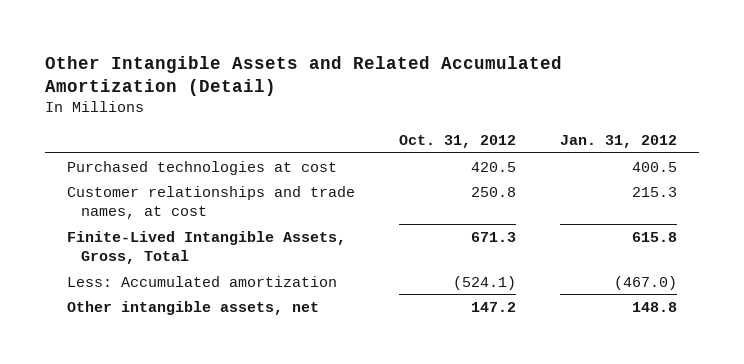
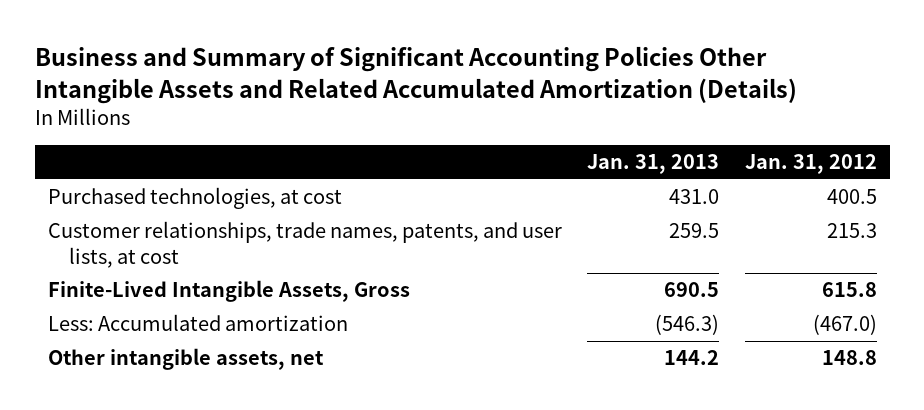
[45,55,563,97] Other Intangible Assets and Related Accumulated Amortization (Detail) -> [34,46,797,104] Business and Summary of Significant Accounting Policies Other Intangible Assets and Related Accumulated Amortization (Details)
[399,135,517,149] Oct. 31, 2012 -> none
none -> [587,154,720,175] Jan. 31, 2013
[67,160,338,175] Purchased technologies at cost -> [47,187,342,210] Purchased technologies, at cost
[67,185,356,220] Customer relationships and trade names, at cost -> [47,221,562,268] Customer relationships, trade names, patents, and user lists, at cost
[67,230,347,265] Finite-Lived Intangible Assets, Gross, Total -> [47,280,410,303] Finite-Lived Intangible Assets, Gross

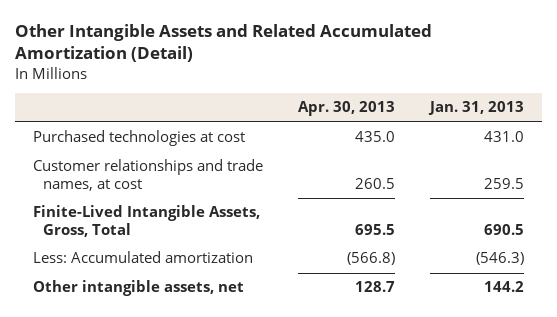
[34,46,797,104] Business and Summary of Significant Accounting Policies Other Intangible Assets and Related Accumulated Amortization (Details) -> [14,24,432,63] Other Intangible Assets and Related Accumulated Amortization (Detail)
[744,154,877,175] Jan. 31, 2012 -> none
none -> [297,101,395,117] Apr. 30, 2013
[47,187,342,210] Purchased technologies, at cost -> [32,130,245,147] Purchased technologies at cost
[47,221,562,268] Customer relationships, trade names, patents, and user lists, at cost -> [32,159,263,192] Customer relationships and trade names, at cost
[47,280,410,303] Finite-Lived Intangible Assets, Gross -> [32,205,260,238] Finite-Lived Intangible Assets, Gross, Total

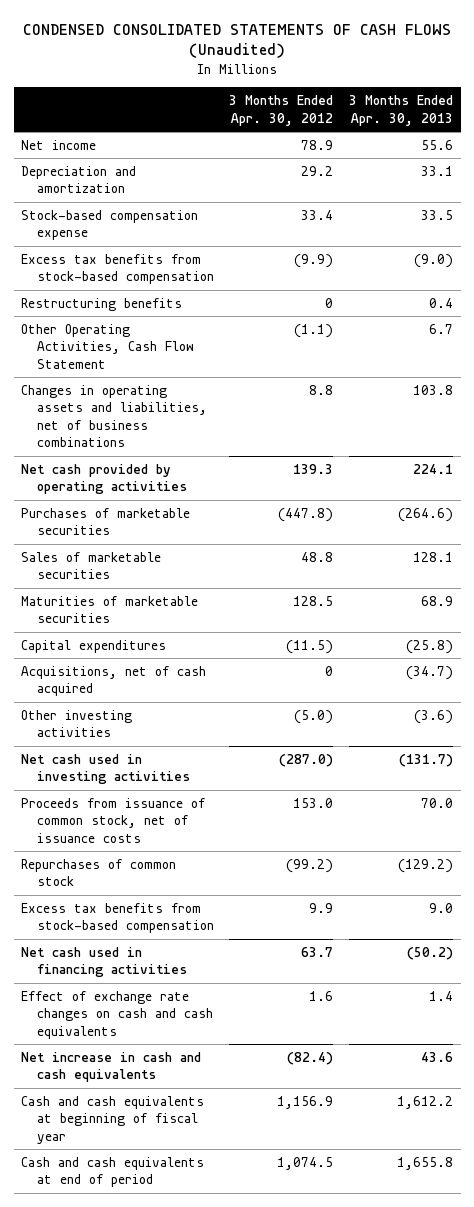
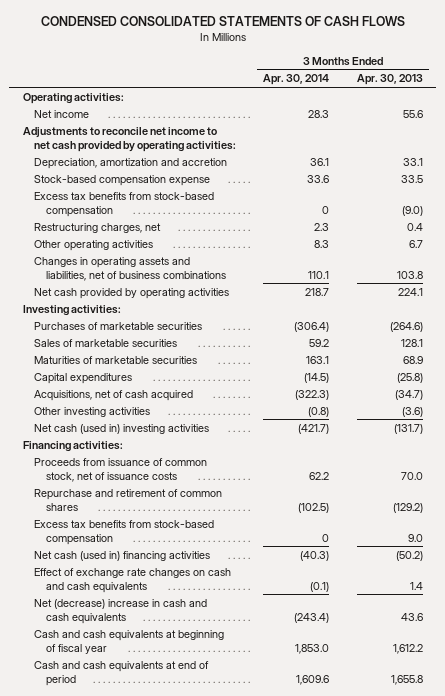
[23,23,452,59] CONDENSED CONSOLIDATED STATEMENTS OF CASH FLOWS (Unaudited) -> [40,16,405,27] CONDENSED CONSOLIDATED STATEMENTS OF CASH FLOWS
[229,95,334,126] 3 Months Ended Apr. 30, 2012 -> none
none -> [263,74,330,86] Apr. 30, 2014
none -> [22,92,124,104] Operating activities:
none -> [22,126,237,152] Adjustments to reconcile net income to net cash provided by operating activities:
[21,165,137,194] Depreciation and amortization -> [34,157,228,169] Depreciation, amortization and accretion
[21,297,183,311] Restructuring benefits -> [34,222,162,233] Restructuring charges, net
[21,323,195,369] Other Operating Activities, Cash Flow Statement -> [34,239,154,251] Other operating activities
none -> [22,304,121,316] Investing activities:
[21,753,191,785] Net cash used in investing activities -> [34,423,210,434] Net cash (used in) investing activities
none -> [22,440,123,452] Financing activities:
[21,858,177,887] Repurchases of common stock -> [34,488,223,511] Repurchase and retirement of common shares
[21,946,188,978] Net cash used in financing activities -> [34,550,211,561] Net cash (used in) financing activities
[21,1051,202,1083] Net increase in cash and cash equivalents -> [34,598,208,624] Net (decrease) increase in cash and cash equivalents

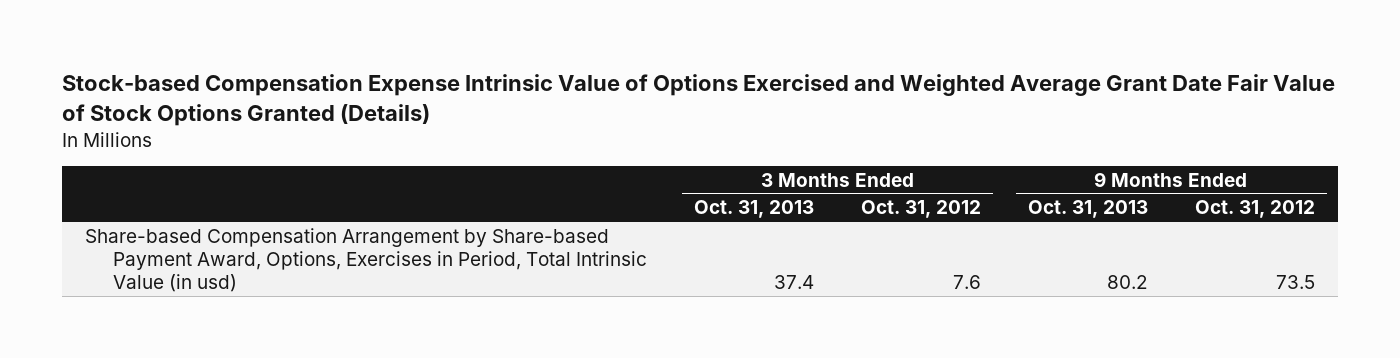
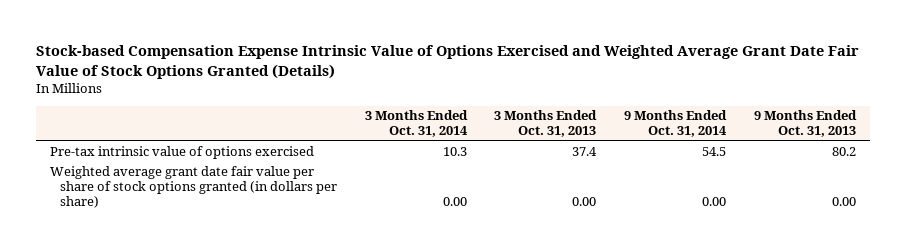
[860,200,981,219] Oct. 31, 2012 -> none
[1194,200,1315,219] Oct. 31, 2012 -> none
none -> [364,110,468,138] 3 Months Ended Oct. 31, 2014
none -> [624,110,728,138] 9 Months Ended Oct. 31, 2014
[85,227,648,293] Share-based Compensation Arrangement by Share-based Payment Award, Options, Exercises in Period, Total Intrinsic Value (in usd) -> [50,146,315,160] Pre-tax intrinsic value of options exercised
none -> [50,166,338,209] Weighted average grant date fair value per share of stock options granted (in dollars per share)

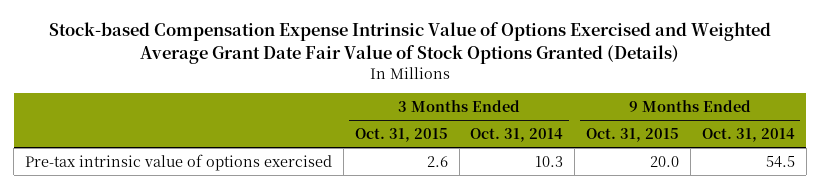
[494,110,598,138] 3 Months Ended Oct. 31, 2013 -> none
[753,110,857,138] 9 Months Ended Oct. 31, 2013 -> none
none -> [354,128,448,143] Oct. 31, 2015
none -> [586,128,680,143] Oct. 31, 2015
[50,166,338,209] Weighted average grant date fair value per share of stock options granted (in dollars per share) -> none

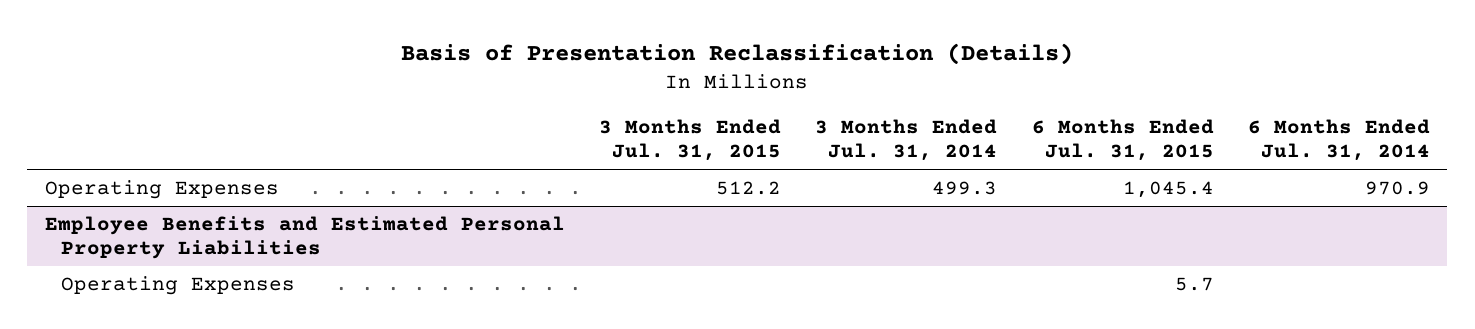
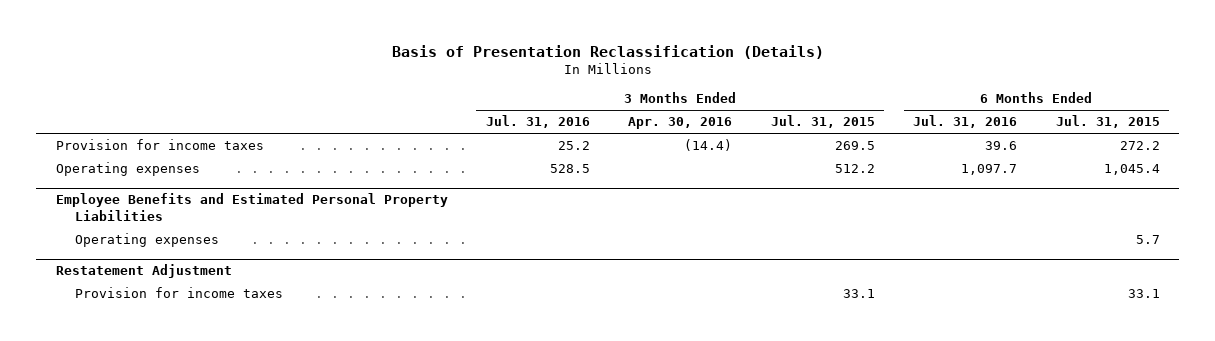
[815,118,998,162] 3 Months Ended Jul. 31, 2014 -> none
[1248,118,1431,162] 6 Months Ended Jul. 31, 2014 -> none
none -> [486,115,591,129] Jul. 31, 2016
none -> [628,117,733,130] Apr. 30, 2016
none -> [913,115,1018,129] Jul. 31, 2016
none -> [55,139,264,151] Provision for income taxes
[44,180,279,200] Operating Expenses -> [55,162,200,177] Operating expenses
[61,276,296,296] Operating Expenses -> [75,233,220,248] Operating expenses
none -> [55,264,232,279] Restatement Adjustment
none -> [75,287,284,299] Provision for income taxes

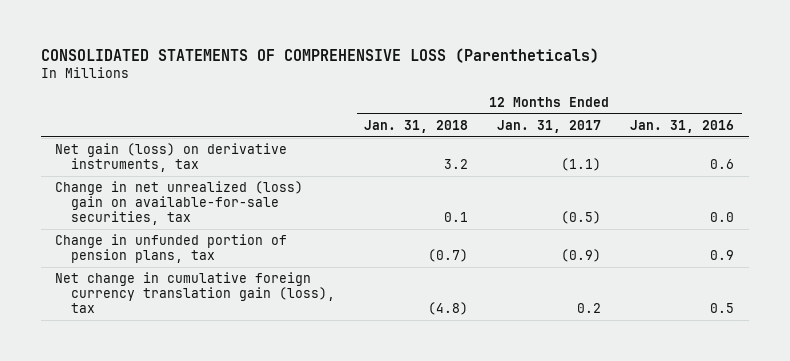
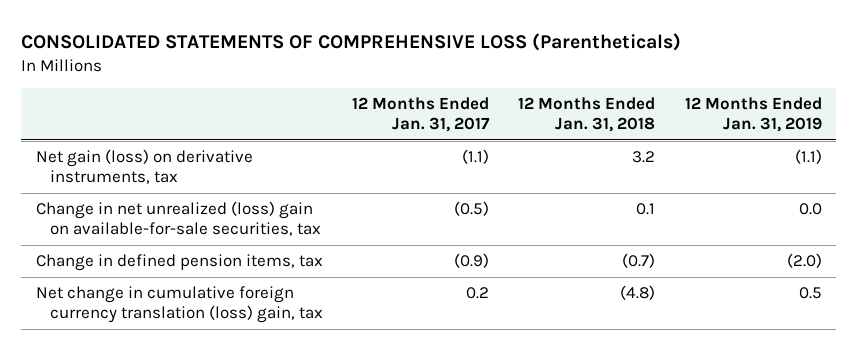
[630,119,735,133] Jan. 31, 2016 -> none
none -> [684,97,822,132] 12 Months Ended Jan. 31, 2019
[55,234,288,264] Change in unfunded portion of pension plans, tax -> [35,254,323,272] Change in defined pension items, tax
[55,272,335,314] Net change in cumulative foreign currency translation gain (loss), tax -> [35,286,323,324] Net change in cumulative foreign currency translation (loss) gain, tax

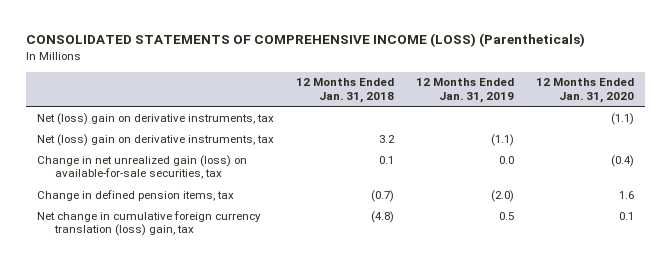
[21,32,682,51] CONSOLIDATED STATEMENTS OF COMPREHENSIVE LOSS (Parentheticals) -> [26,33,586,48] CONSOLIDATED STATEMENTS OF COMPREHENSIVE INCOME (LOSS) (Parentheticals)
[352,97,491,132] 12 Months Ended Jan. 31, 2017 -> none
none -> [535,78,634,103] 12 Months Ended Jan. 31, 2020
none -> [37,112,275,125] Net (loss) gain on derivative instruments, tax
[35,149,253,185] Net gain (loss) on derivative instruments, tax -> [37,133,275,146] Net (loss) gain on derivative instruments, tax
[35,201,321,237] Change in net unrealized (loss) gain on available-for-sale securities, tax -> [37,154,248,180] Change in net unrealized gain (loss) on available-for-sale securities, tax

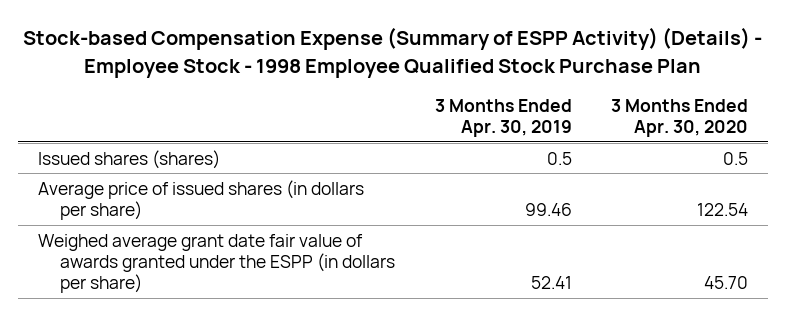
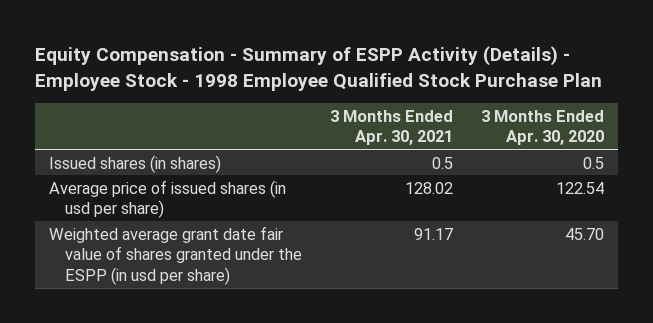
[22,27,762,78] Stock-based Compensation Expense (Summary of ESPP Activity) (Details) - Employee Stock - 1998 Employee Qualified Stock Purchase Plan -> [35,45,603,91] Equity Compensation - Summary of ESPP Activity (Details) - Employee Stock - 1998 Employee Qualified Stock Purchase Plan
[434,98,572,138] 3 Months Ended Apr. 30, 2019 -> none
none -> [329,109,453,146] 3 Months Ended Apr. 30, 2021
[37,149,220,169] Issued shares (shares) -> [48,154,221,173] Issued shares (in shares)
[37,179,364,220] Average price of issued shares (in dollars per share) -> [48,179,286,219] Average price of issued shares (in usd per share)
[37,233,396,294] Weighed average grant date fair value of awards granted under the ESPP (in dollars per share) -> [48,225,303,285] Weighted average grant date fair value of shares granted under the ESPP (in usd per share)

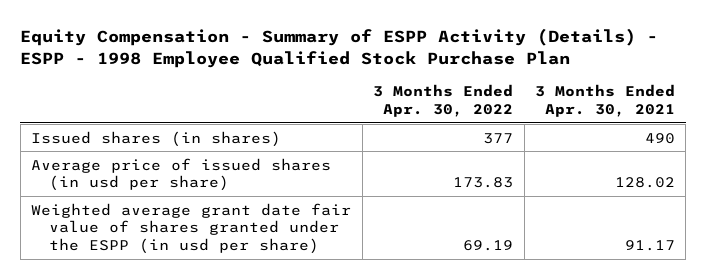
[35,45,603,91] Equity Compensation - Summary of ESPP Activity (Details) - Employee Stock - 1998 Employee Qualified Stock Purchase Plan -> [20,28,659,68] Equity Compensation - Summary of ESPP Activity (Details) - ESPP - 1998 Employee Qualified Stock Purchase Plan
[480,109,604,146] 3 Months Ended Apr. 30, 2020 -> none
none -> [373,84,514,118] 3 Months Ended Apr. 30, 2022
[431,156,453,169] 0.5 -> [644,132,675,144] 490

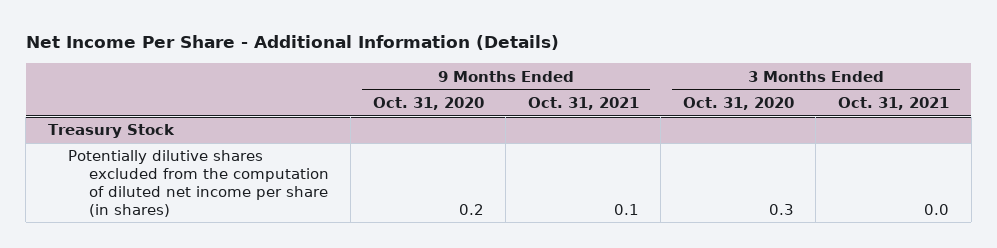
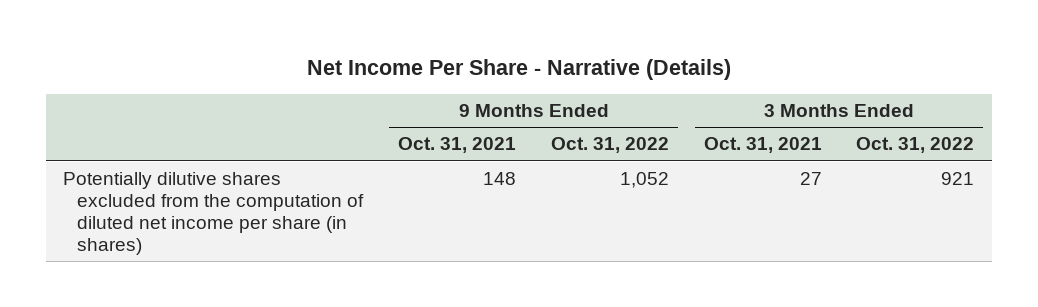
[25,35,559,51] Net Income Per Share - Additional Information (Details) -> [306,59,731,81] Net Income Per Share - Narrative (Details)
[372,96,484,110] Oct. 31, 2020 -> none
[682,96,794,110] Oct. 31, 2020 -> none
none -> [550,137,669,154] Oct. 31, 2022
none -> [856,137,975,154] Oct. 31, 2022
[47,124,175,139] Treasury Stock -> none
[613,203,639,215] 0.1 -> [483,172,517,186] 148
[924,203,950,215] 0.0 -> [799,172,822,186] 27

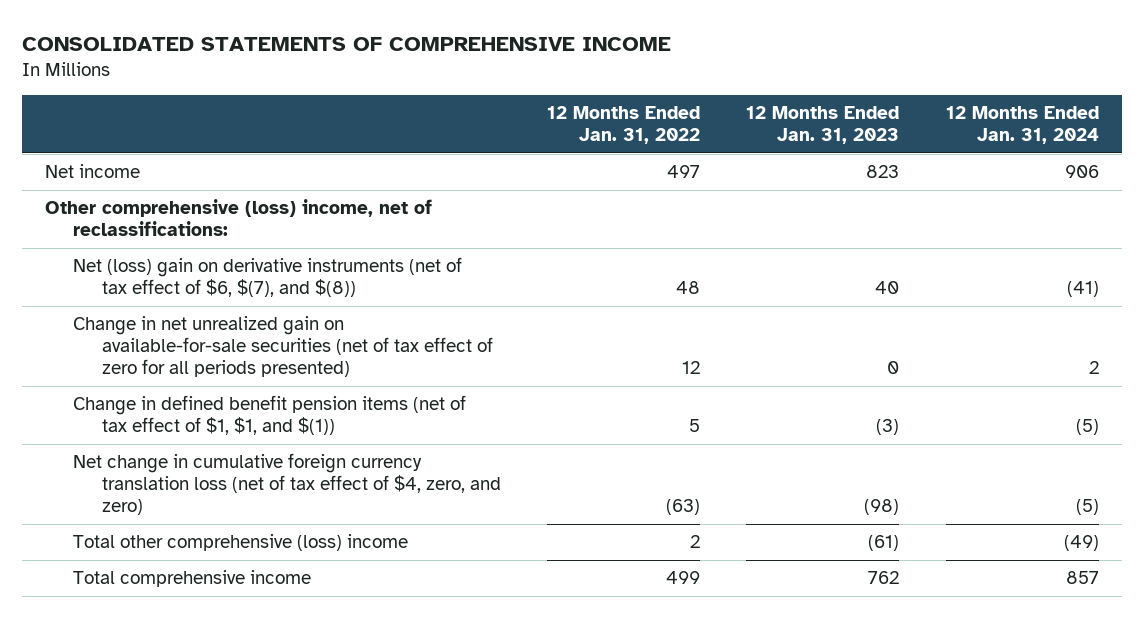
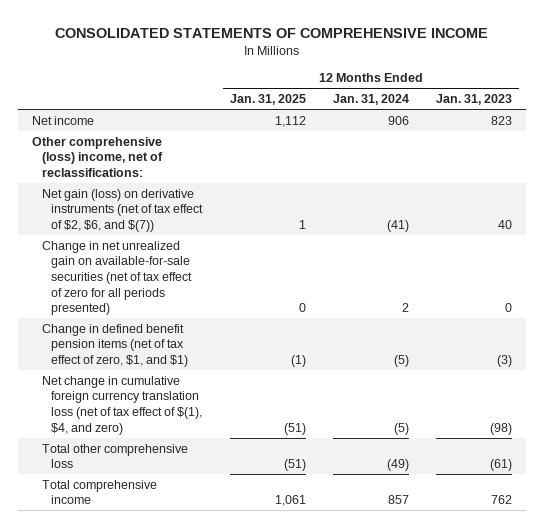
[547,106,701,145] 12 Months Ended Jan. 31, 2022 -> none
none -> [229,94,306,106] Jan. 31, 2025
[73,257,463,298] Net (loss) gain on derivative instruments (net of tax effect of $6, $(7), and $(8)) -> [41,188,204,232] Net gain (loss) on derivative instruments (net of tax effect of $2, $6, and $(7))
[73,395,467,436] Change in defined benefit pension items (net of tax effect of $1, $1, and $(1)) -> [41,323,189,367] Change in defined benefit pension items (net of tax effect of zero, $1, and $1)
[73,453,502,516] Net change in cumulative foreign currency translation loss (net of tax effect of $4, zero, and zero) -> [41,375,203,435] Net change in cumulative foreign currency translation loss (net of tax effect of $(1), $4, and zero)
[73,534,409,552] Total other comprehensive (loss) income -> [41,443,188,469] Total other comprehensive loss

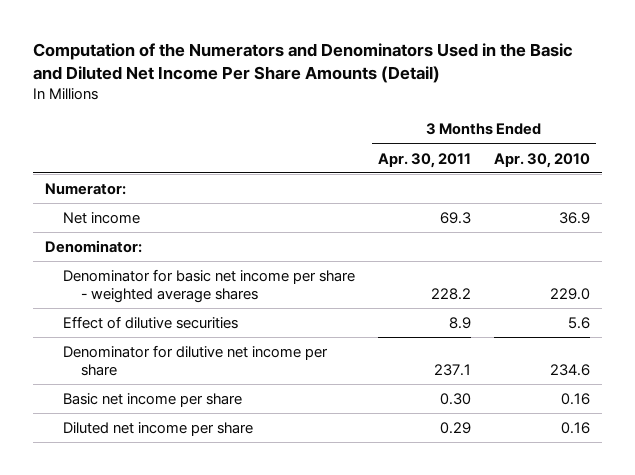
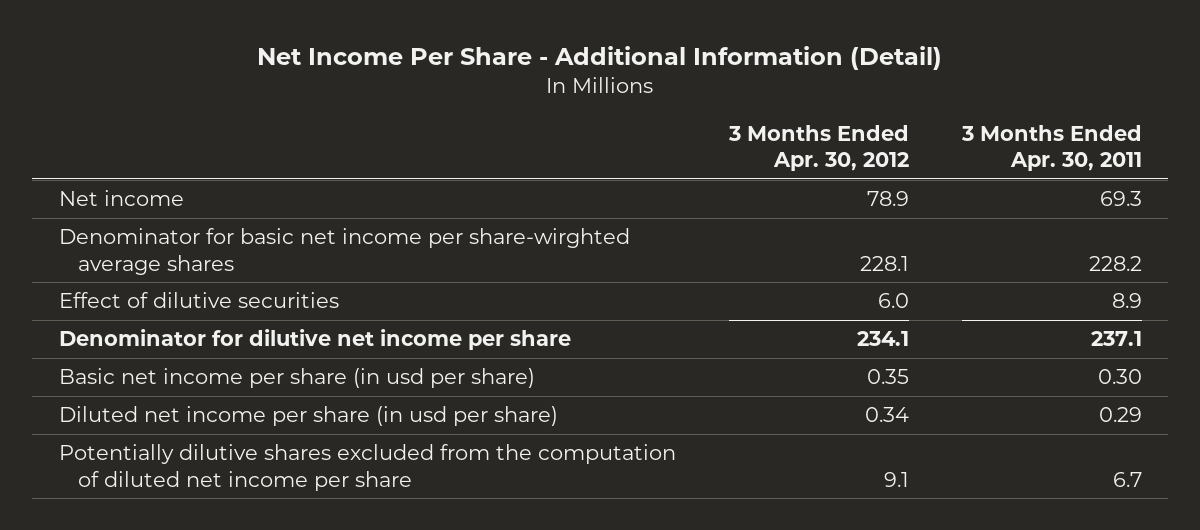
[33,43,574,84] Computation of the Numerators and Denominators Used in the Basic and Diluted Net Income Per Share Amounts (Detail) -> [257,45,943,70] Net Income Per Share - Additional Information (Detail)
[494,152,591,168] Apr. 30, 2010 -> none
none -> [727,124,909,172] 3 Months Ended Apr. 30, 2012
[44,182,126,195] Numerator: -> none
[44,239,142,253] Denominator: -> none
[62,268,355,303] Denominator for basic net income per share - weighted average shares -> [58,228,630,275] Denominator for basic net income per share-wirghted average shares
[62,392,242,407] Basic net income per share -> [58,368,535,389] Basic net income per share (in usd per share)
[62,421,253,436] Diluted net income per share -> [58,406,558,427] Diluted net income per share (in usd per share)
none -> [58,444,676,491] Potentially dilutive shares excluded from the computation of diluted net income per share

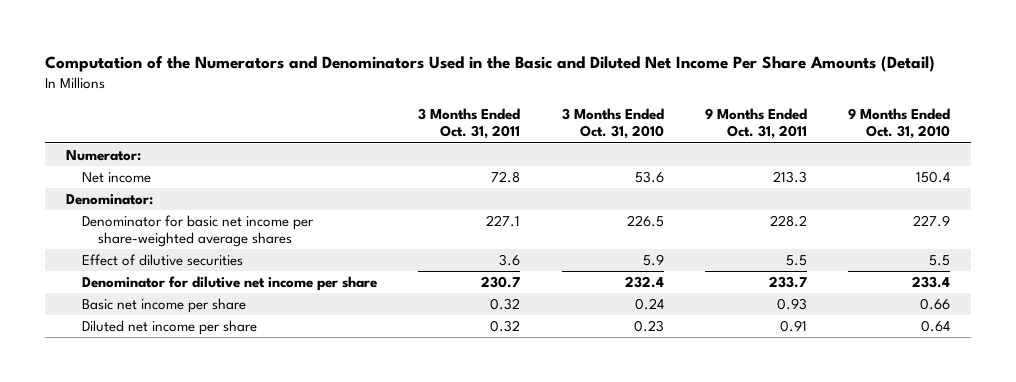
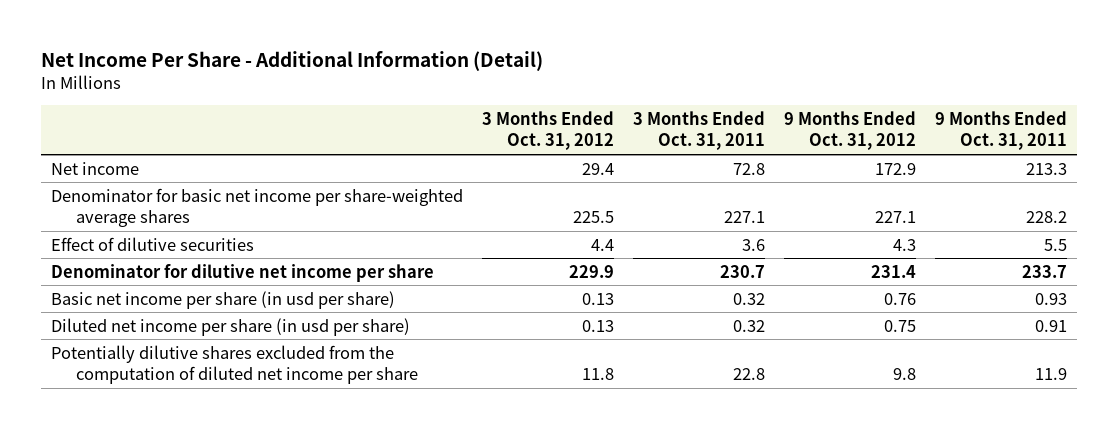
[44,56,935,73] Computation of the Numerators and Denominators Used in the Basic and Diluted Net Income Per Share Amounts (Detail) -> [40,50,543,71] Net Income Per Share - Additional Information (Detail)
[561,108,664,140] 3 Months Ended Oct. 31, 2010 -> none
[848,108,951,140] 9 Months Ended Oct. 31, 2010 -> none
none -> [481,111,614,151] 3 Months Ended Oct. 31, 2012
none -> [784,111,917,151] 9 Months Ended Oct. 31, 2012
[65,150,141,162] Numerator: -> none
[65,194,153,206] Denominator: -> none
[81,298,246,314] Basic net income per share -> [50,290,395,309] Basic net income per share (in usd per share)
[81,320,257,336] Diluted net income per share -> [50,317,410,336] Diluted net income per share (in usd per share)
none -> [50,344,419,385] Potentially dilutive shares excluded from the computation of diluted net income per share

